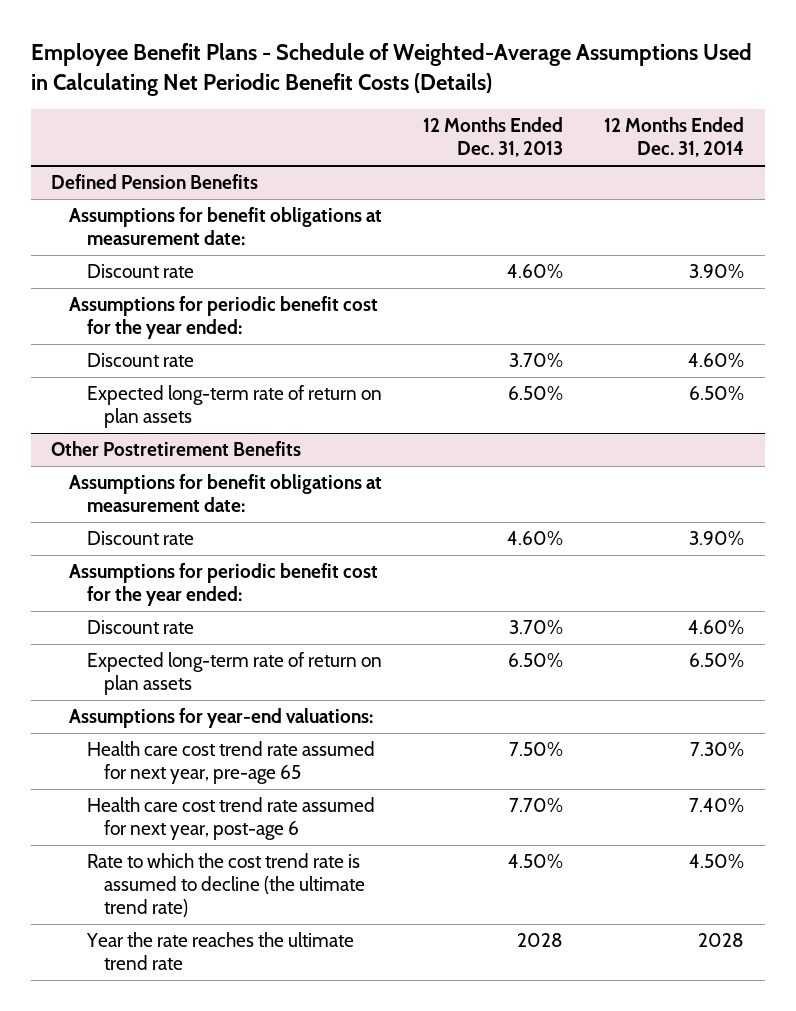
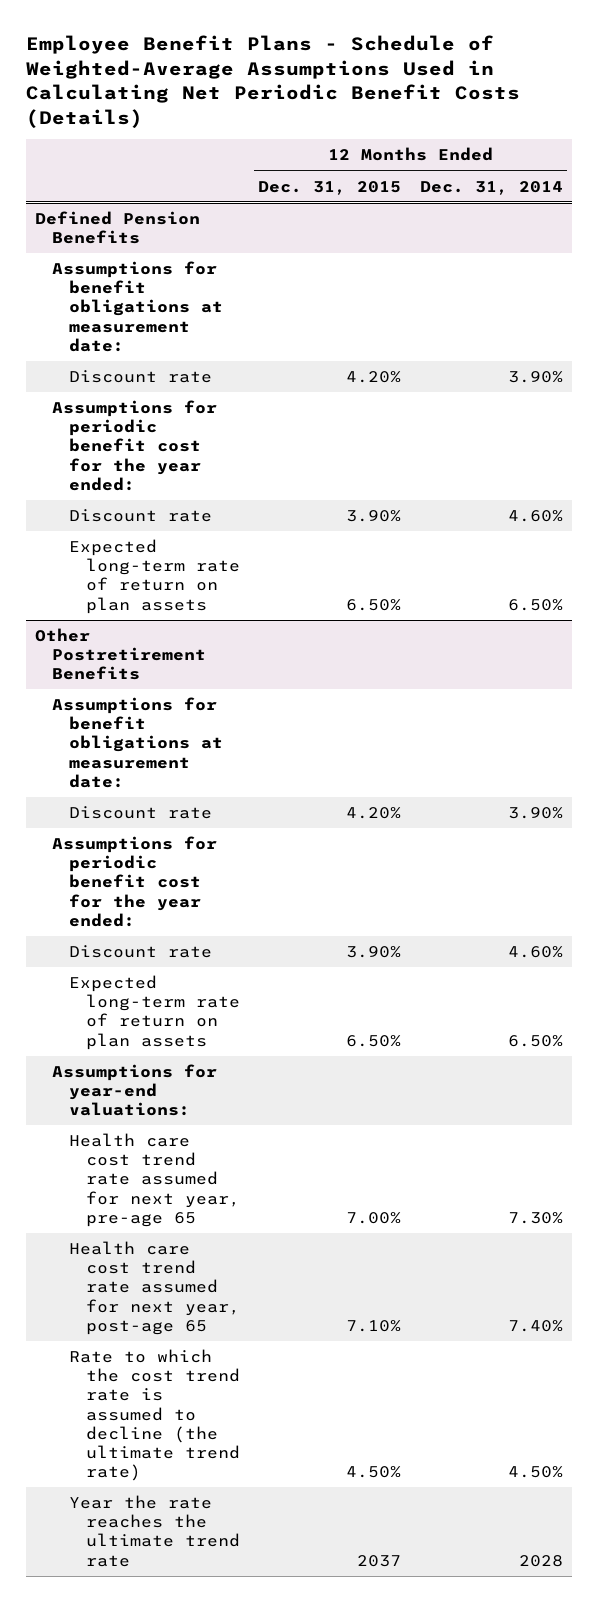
[423,117,564,158] 12 Months Ended Dec. 31, 2013 -> none
none -> [258,180,402,195] Dec. 31, 2015
[86,796,375,841] Health care cost trend rate assumed for next year, post-age 6 -> [69,1241,241,1335] Health care cost trend rate assumed for next year, post-age 65

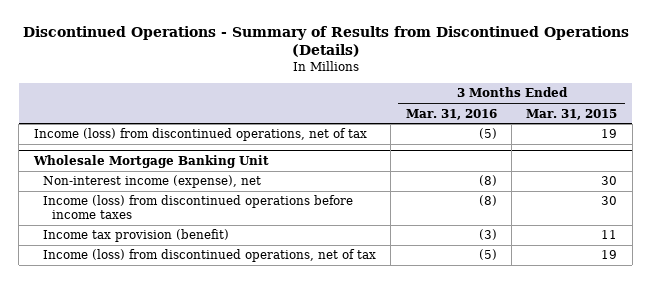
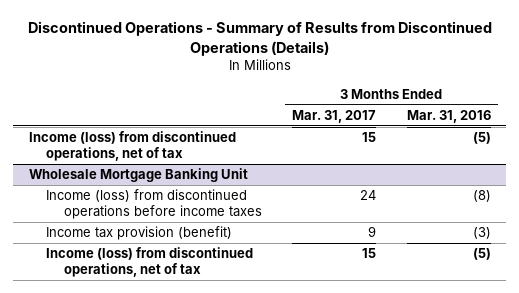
[526,108,618,120] Mar. 31, 2015 -> none
none -> [292,109,377,123] Mar. 31, 2017
[42,175,261,189] Non-interest income (expense), net -> none

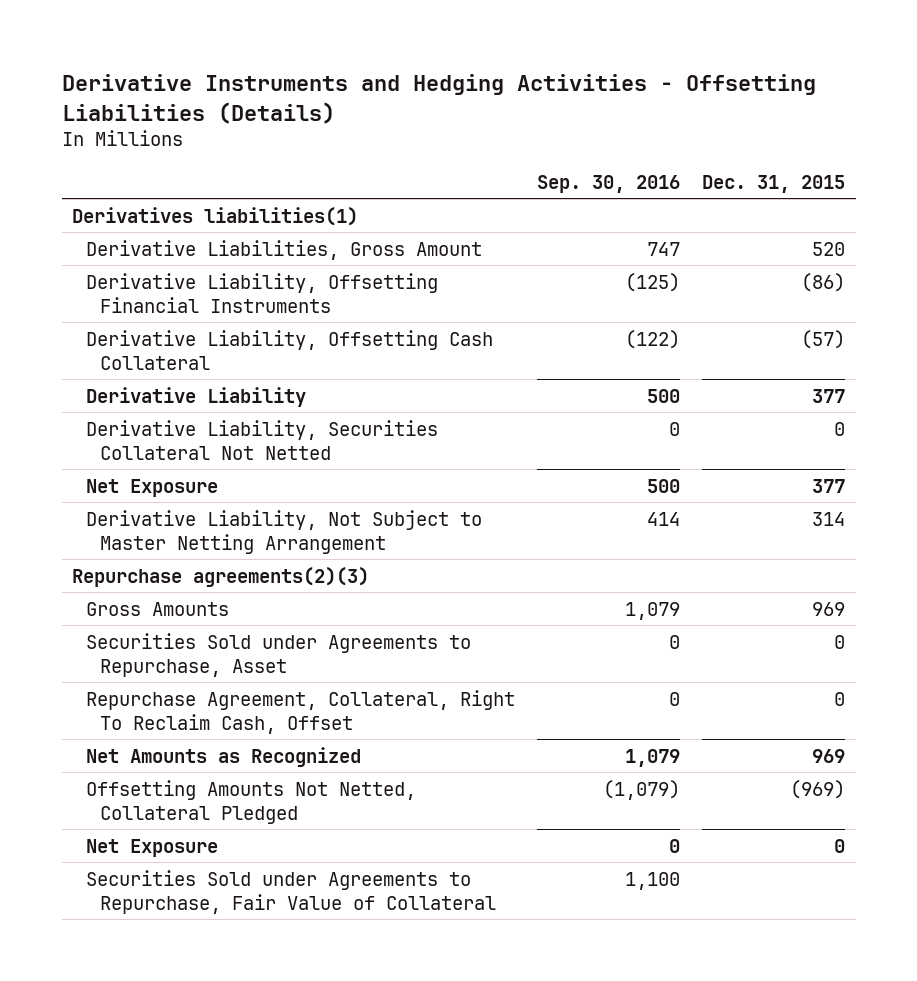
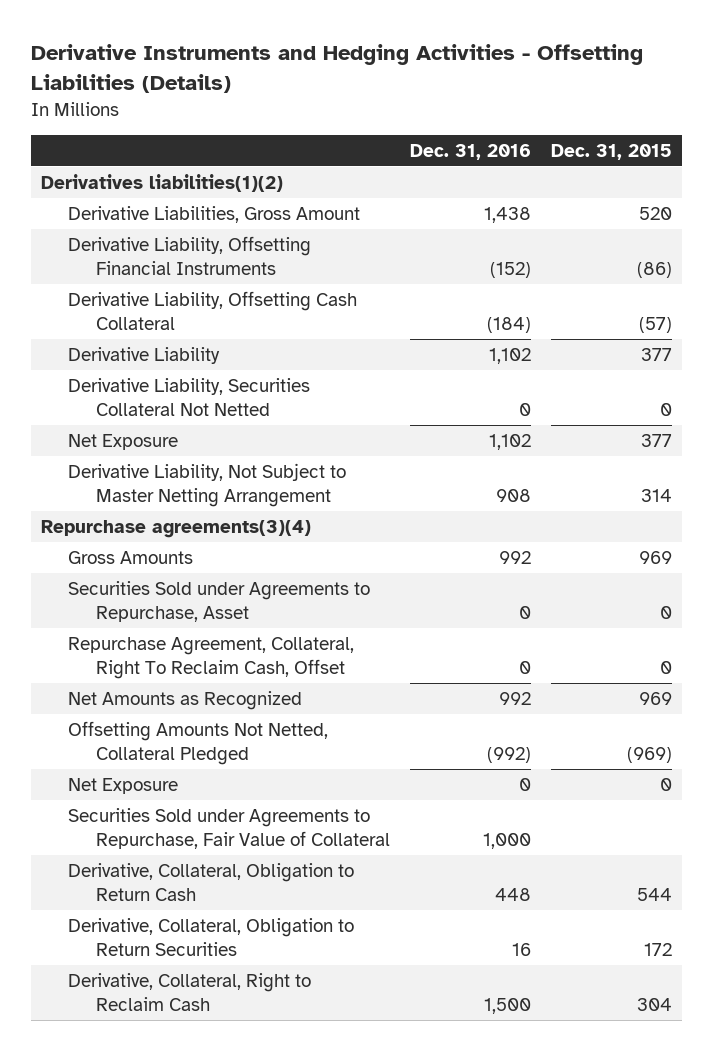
[537,174,681,193] Sep. 30, 2016 -> none
none -> [409,143,531,160] Dec. 31, 2016
[72,206,359,226] Derivatives liabilities(1) -> [40,174,283,193] Derivatives liabilities(1)(2)
[72,566,370,587] Repurchase agreements(2)(3) -> [40,520,311,539] Repurchase agreements(3)(4)
none -> [68,863,355,901] Derivative, Collateral, Obligation to Return Cash
none -> [68,918,355,956] Derivative, Collateral, Obligation to Return Securities
none -> [68,973,312,1011] Derivative, Collateral, Right to Reclaim Cash

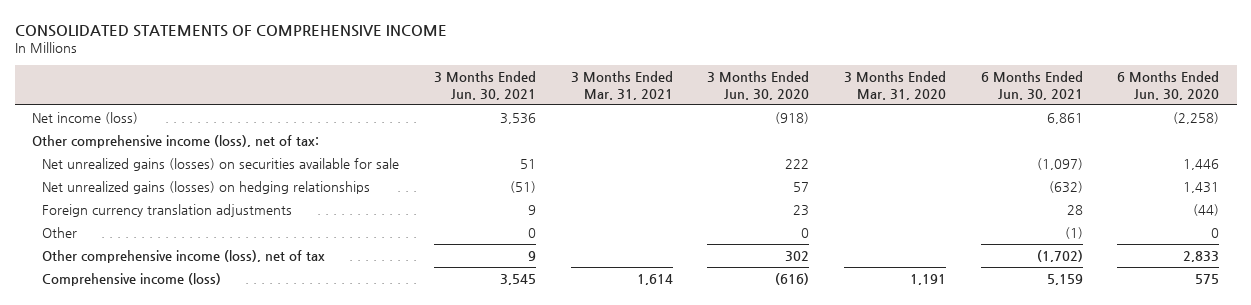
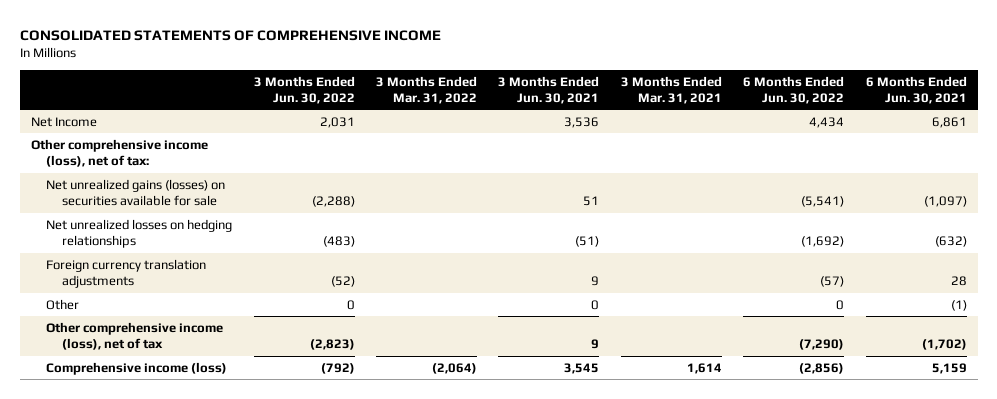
[707,71,810,100] 3 Months Ended Jun. 30, 2020 -> none
[843,71,946,100] 3 Months Ended Mar. 31, 2020 -> none
[1117,71,1220,100] 6 Months Ended Jun. 30, 2020 -> none
none -> [253,75,355,104] 3 Months Ended Jun. 30, 2022
none -> [376,75,478,104] 3 Months Ended Mar. 31, 2022
none -> [743,75,845,104] 6 Months Ended Jun. 30, 2022
[32,112,139,125] Net income (loss) -> [30,116,97,127] Net Income
[42,181,371,195] Net unrealized gains (losses) on hedging relationships -> [46,218,233,249] Net unrealized losses on hedging relationships

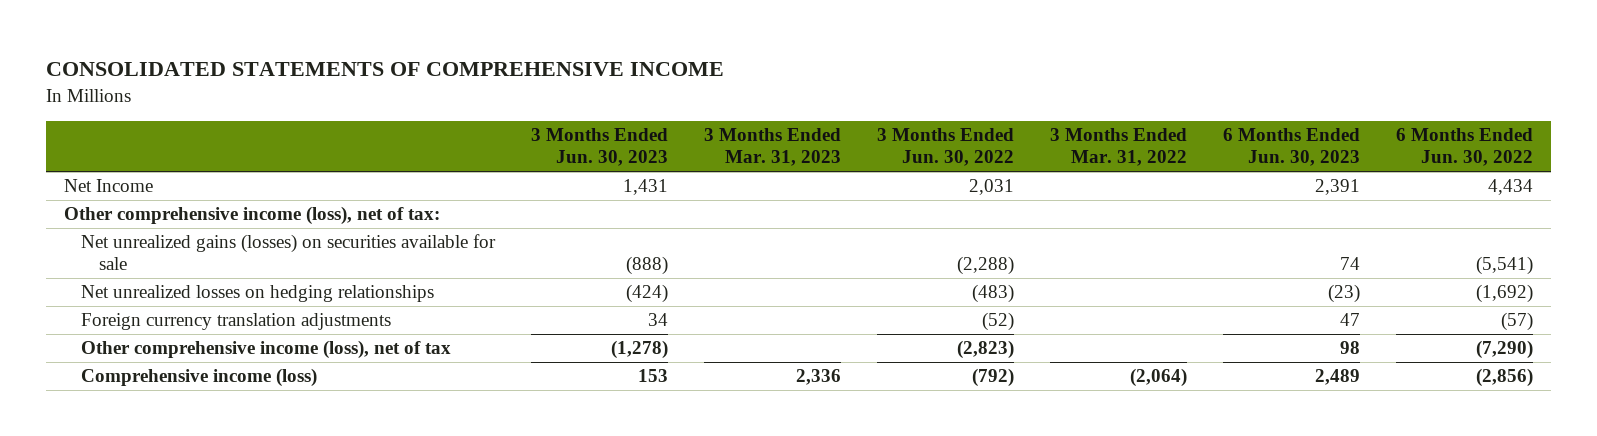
[498,75,600,104] 3 Months Ended Jun. 30, 2021 -> none
[620,75,722,104] 3 Months Ended Mar. 31, 2021 -> none
[865,75,967,104] 6 Months Ended Jun. 30, 2021 -> none
none -> [531,128,669,167] 3 Months Ended Jun. 30, 2023
none -> [704,128,842,167] 3 Months Ended Mar. 31, 2023
none -> [1223,128,1361,167] 6 Months Ended Jun. 30, 2023
[46,298,80,310] Other -> none

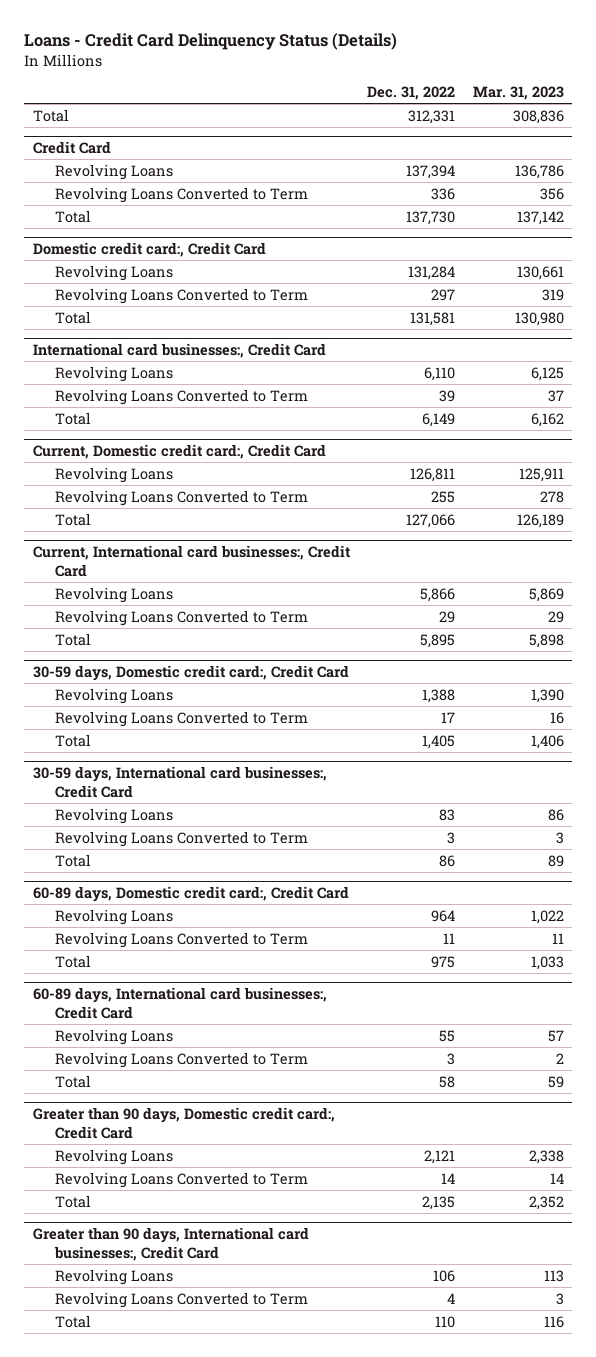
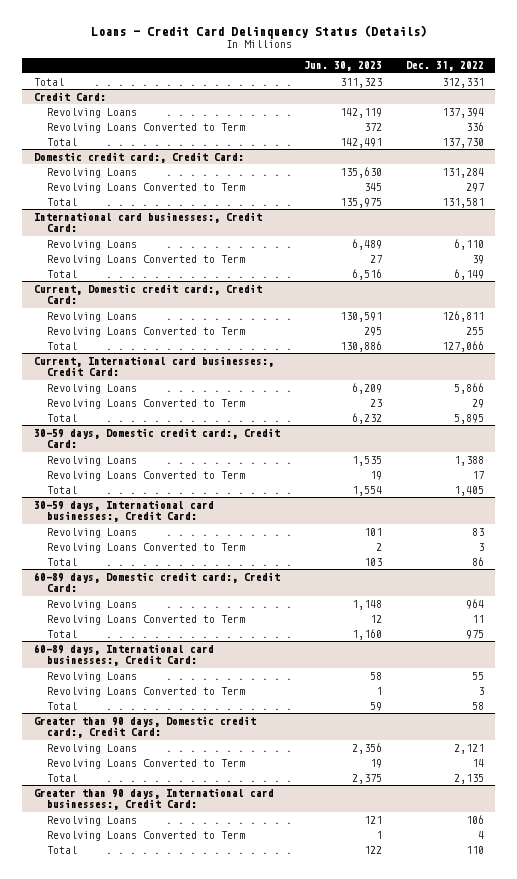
[472,86,564,101] Mar. 31, 2023 -> none
none -> [303,61,382,72] Jun. 30, 2023
[32,141,111,155] Credit Card -> [33,91,106,101] Credit Card:
[32,242,266,258] Domestic credit card:, Credit Card -> [33,151,244,163] Domestic credit card:, Credit Card:
[32,343,326,359] International card businesses:, Credit Card -> [33,211,262,233] International card businesses:, Credit Card:
[32,444,326,460] Current, Domestic credit card:, Credit Card -> [33,283,262,305] Current, Domestic credit card:, Credit Card:
[32,545,351,577] Current, International card businesses:, Credit Card -> [33,355,274,377] Current, International card businesses:, Credit Card:
[32,665,349,682] 30-59 days, Domestic credit card:, Credit Card -> [33,427,280,449] 30-59 days, Domestic credit card:, Credit Card:
[32,766,327,798] 30-59 days, International card businesses:, Credit Card -> [33,499,214,523] 30-59 days, International card businesses:, Credit Card:
[32,886,349,903] 60-89 days, Domestic credit card:, Credit Card -> [33,571,280,593] 60-89 days, Domestic credit card:, Credit Card:
[32,987,327,1019] 60-89 days, International card businesses:, Credit Card -> [33,643,214,667] 60-89 days, International card businesses:, Credit Card:
[32,1107,335,1139] Greater than 90 days, Domestic credit card:, Credit Card -> [33,715,256,739] Greater than 90 days, Domestic credit card:, Credit Card:
[32,1227,309,1261] Greater than 90 days, International card businesses:, Credit Card -> [33,787,274,811] Greater than 90 days, International card businesses:, Credit Card:

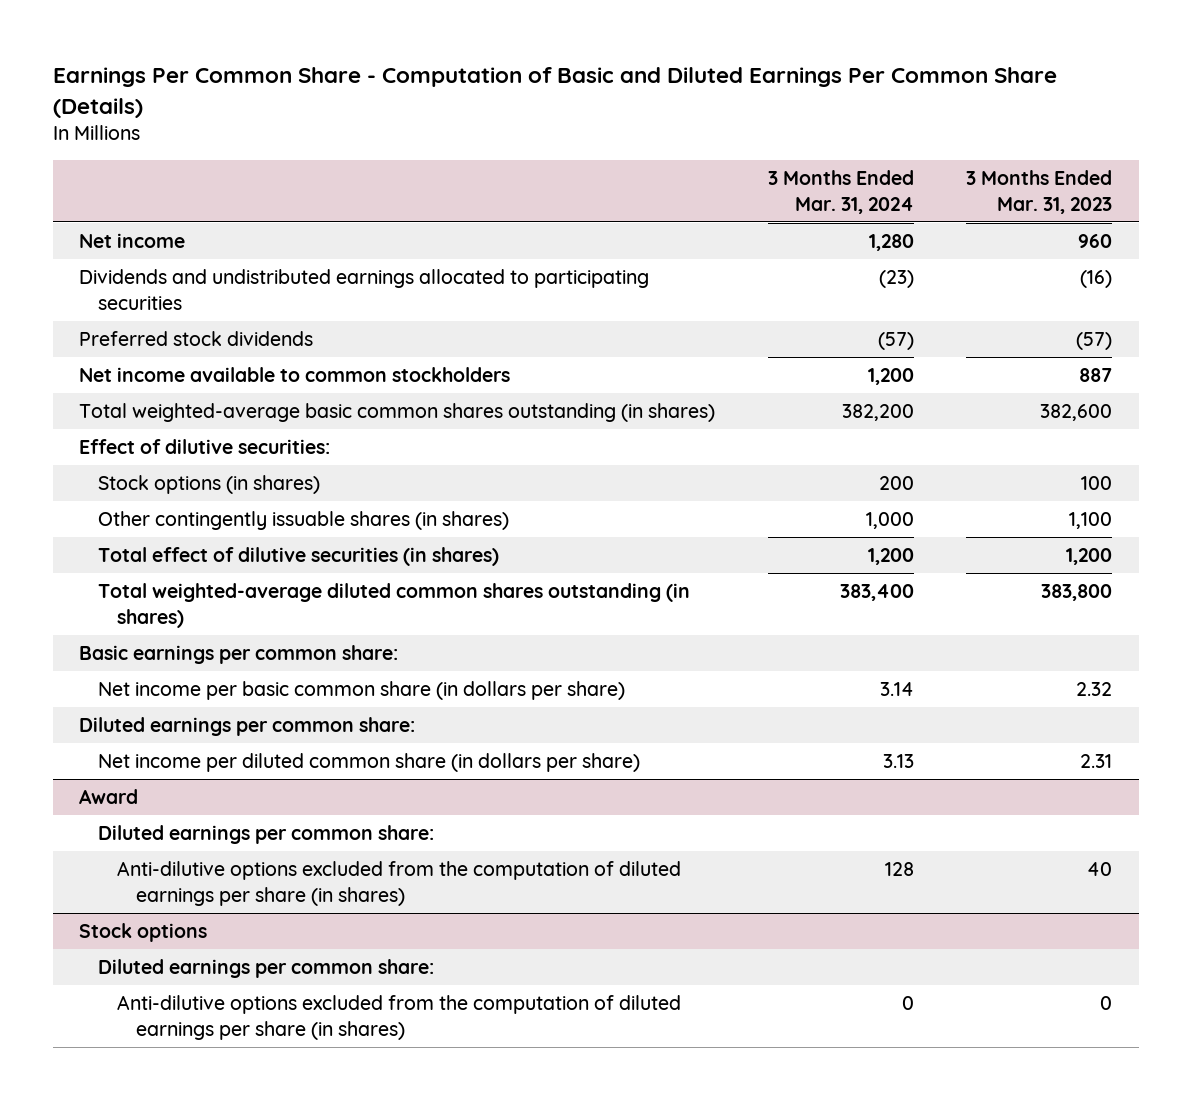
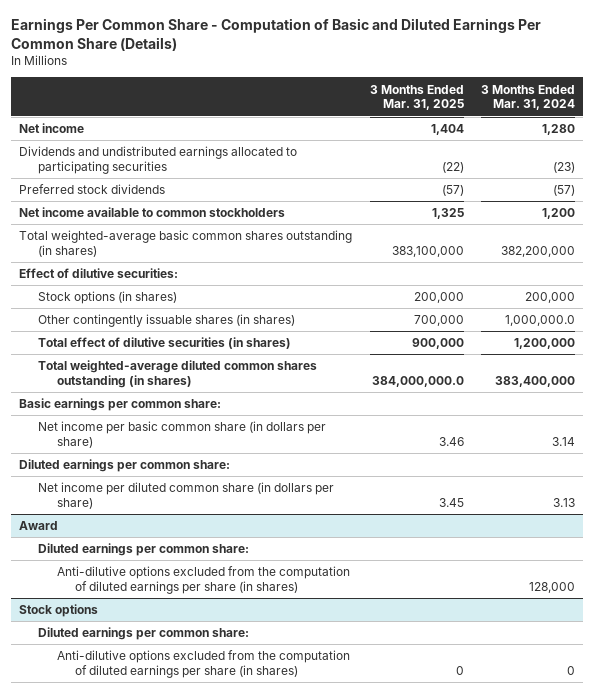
[966,170,1113,214] 3 Months Ended Mar. 31, 2023 -> none
none -> [369,84,464,111] 3 Months Ended Mar. 31, 2025
[841,404,914,422] 382,200 -> [500,245,575,257] 382,200,000
[878,476,914,491] 200 -> [524,292,575,304] 200,000
[865,512,914,530] 1,000 -> [504,315,575,327] 1,000,000.0
[867,548,914,566] 1,200 -> [513,338,575,350] 1,200,000
[839,584,914,602] 383,400 -> [494,375,575,387] 383,400,000
[884,862,914,877] 128 -> [528,581,575,593] 128,000

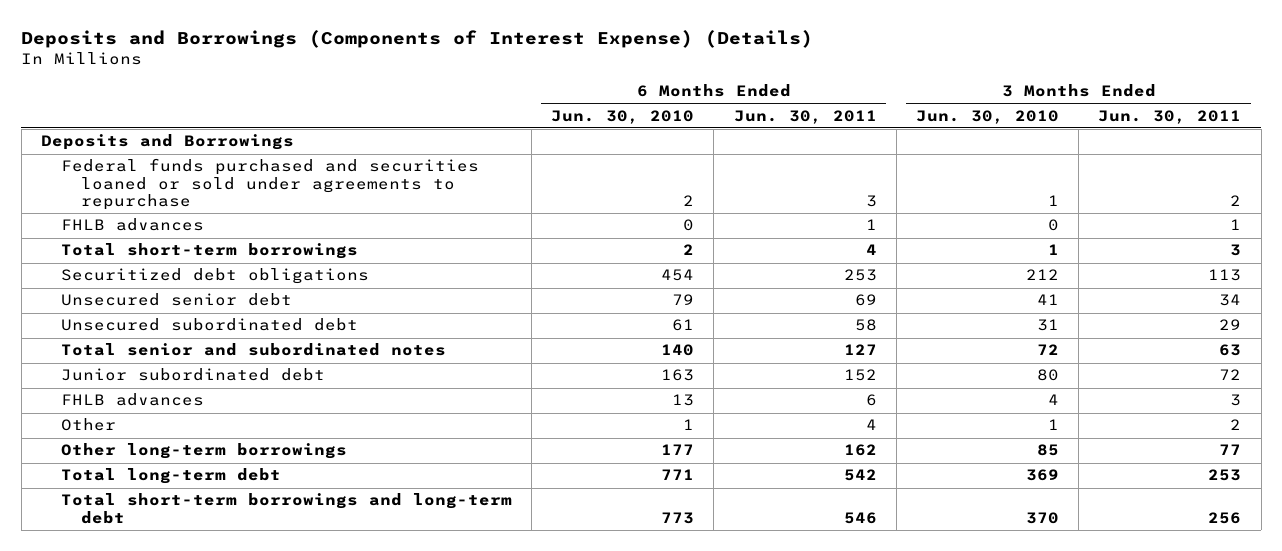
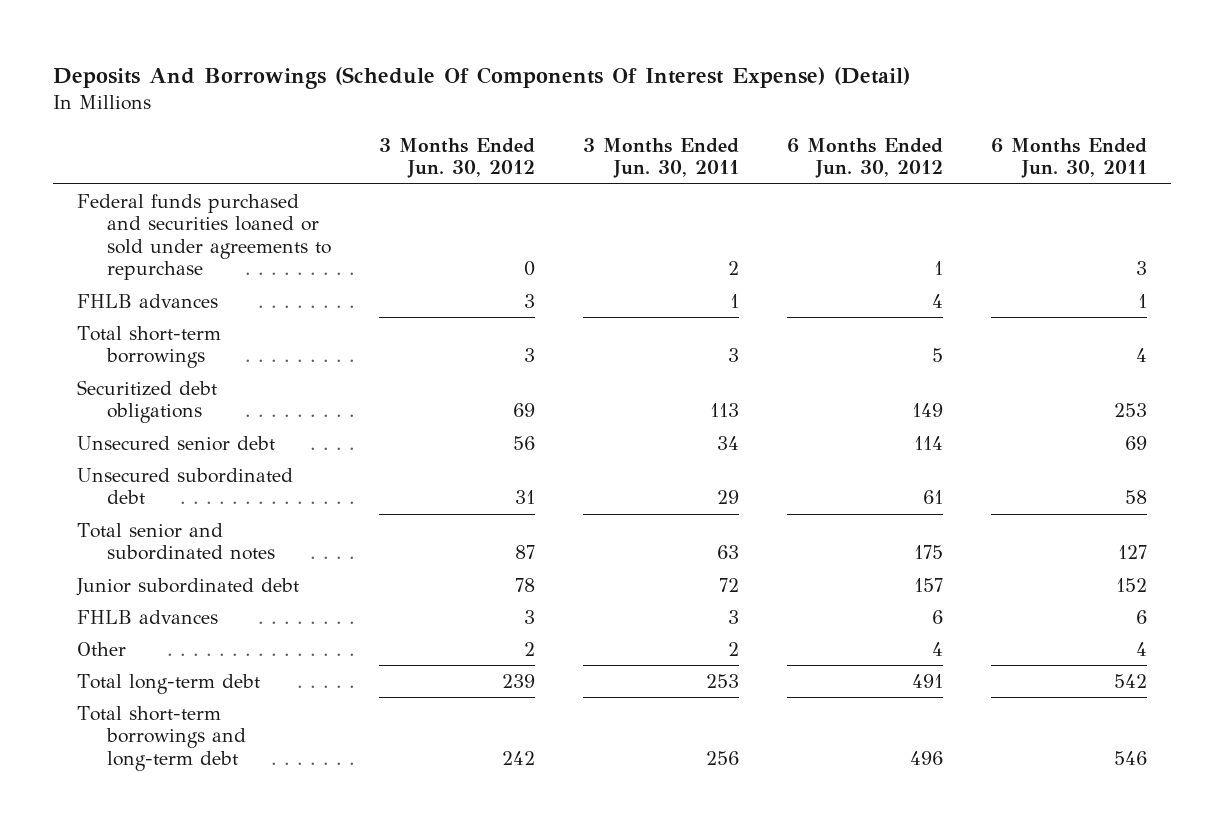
[21,29,814,48] Deposits and Borrowings (Components of Interest Expense) (Details) -> [53,67,911,90] Deposits And Borrowings (Schedule Of Components Of Interest Expense) (Detail)
[551,109,695,124] Jun. 30, 2010 -> none
[916,109,1060,124] Jun. 30, 2010 -> none
none -> [378,137,535,178] 3 Months Ended Jun. 30, 2012
none -> [786,137,943,178] 6 Months Ended Jun. 30, 2012
[40,134,294,151] Deposits and Borrowings -> none
[60,443,347,460] Other long-term borrowings -> none

